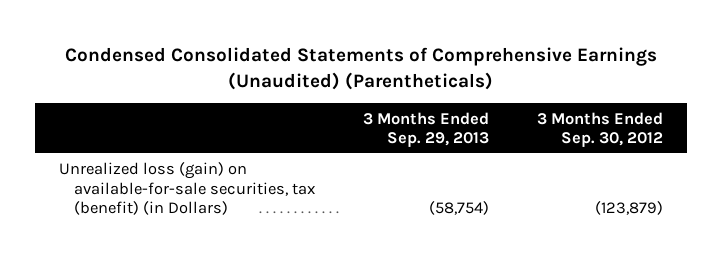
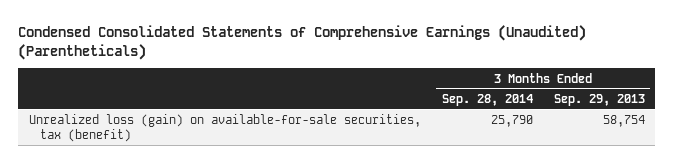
[536,111,663,148] 3 Months Ended Sep. 30, 2012 -> none
none -> [441,93,533,106] Sep. 28, 2014
[58,162,316,216] Unrealized loss (gain) on available-for-sale securities, tax (benefit) (in Dollars) -> [28,114,421,142] Unrealized loss (gain) on available-for-sale securities, tax (benefit)
[428,201,489,216] (58,754) -> [602,115,645,128] 58,754

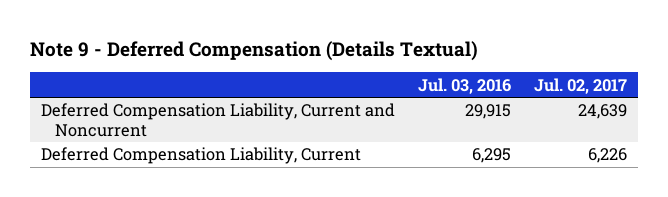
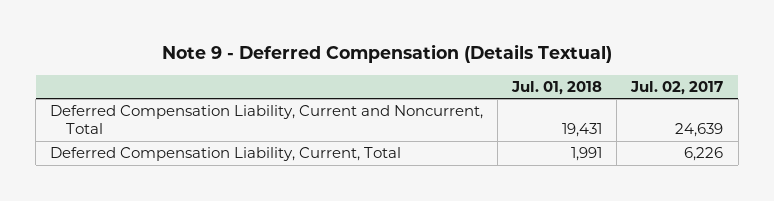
[418,77,512,94] Jul. 03, 2016 -> none
none -> [511,80,603,95] Jul. 01, 2018
[41,103,396,137] Deferred Compensation Liability, Current and Noncurrent -> [50,105,484,135] Deferred Compensation Liability, Current and Noncurrent, Total
[41,147,362,165] Deferred Compensation Liability, Current -> [50,147,402,162] Deferred Compensation Liability, Current, Total

